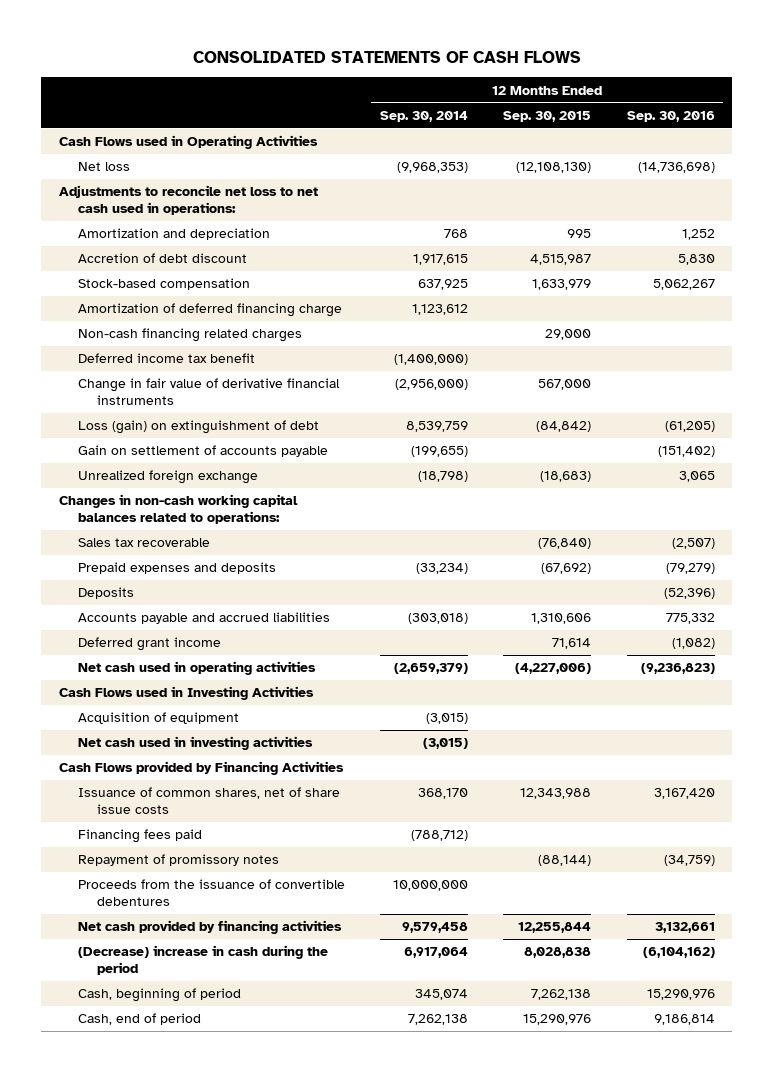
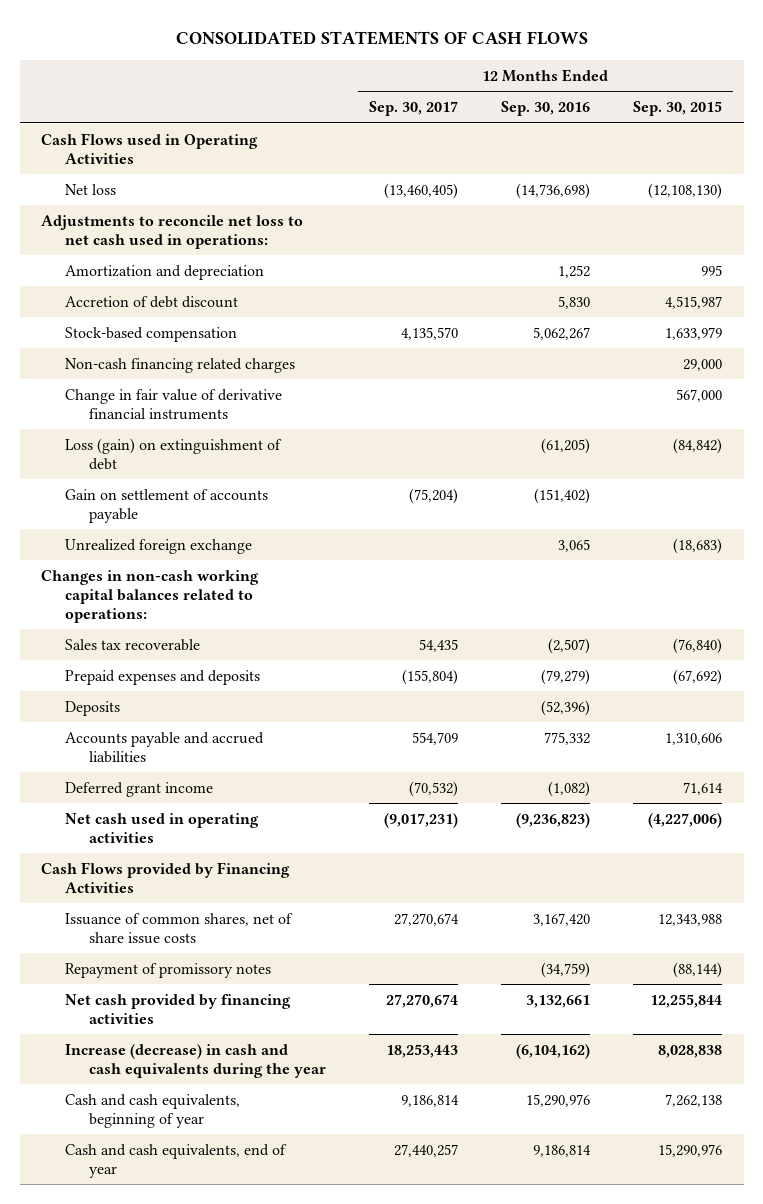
[380,111,469,123] Sep. 30, 2014 -> none
none -> [368,101,458,117] Sep. 30, 2017
[77,303,342,318] Amortization of deferred financing charge -> none
[77,353,255,364] Deferred income tax benefit -> none
[58,686,314,701] Cash Flows used in Investing Activities -> none
[77,712,239,725] Acquisition of equipment -> none
[77,736,313,751] Net cash used in investing activities -> none
[77,829,202,844] Financing fees paid -> none
[77,879,345,906] Proceeds from the issuance of convertible debentures -> none
[77,945,328,975] (Decrease) increase in cash during the period -> [64,1043,326,1078] Increase (decrease) in cash and cash equivalents during the year
[77,988,241,1003] Cash, beginning of period -> [64,1093,240,1128] Cash and cash equivalents, beginning of year
[77,1013,201,1026] Cash, end of period -> [64,1143,287,1178] Cash and cash equivalents, end of year

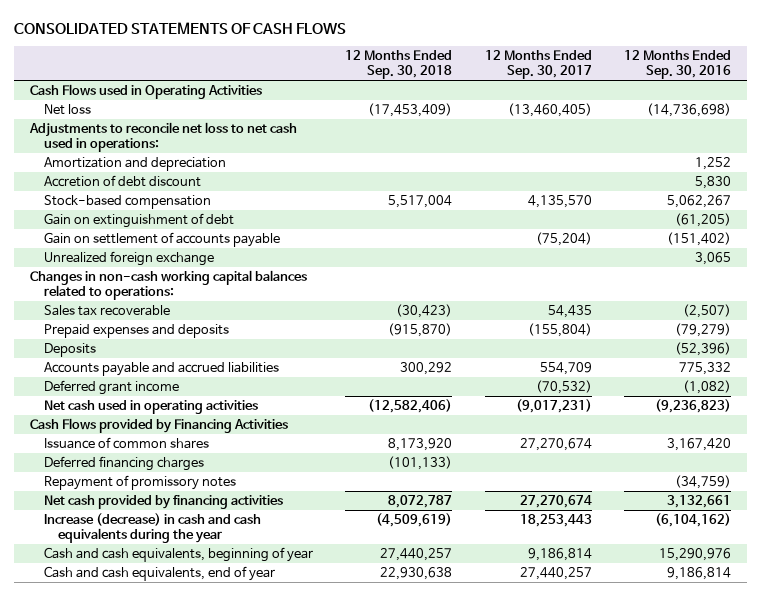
[633,101,723,117] Sep. 30, 2015 -> none
none -> [345,50,453,80] 12 Months Ended Sep. 30, 2018
[64,357,295,373] Non-cash financing related charges -> none
[64,388,282,420] Change in fair value of derivative financial instruments -> none
[64,437,282,470] Loss (gain) on extinguishment of debt -> [44,213,235,229] Gain on extinguishment of debt
[64,912,293,944] Issuance of common shares, net of share issue costs -> [44,437,210,450] Issuance of common shares
none -> [44,456,205,472] Deferred financing charges

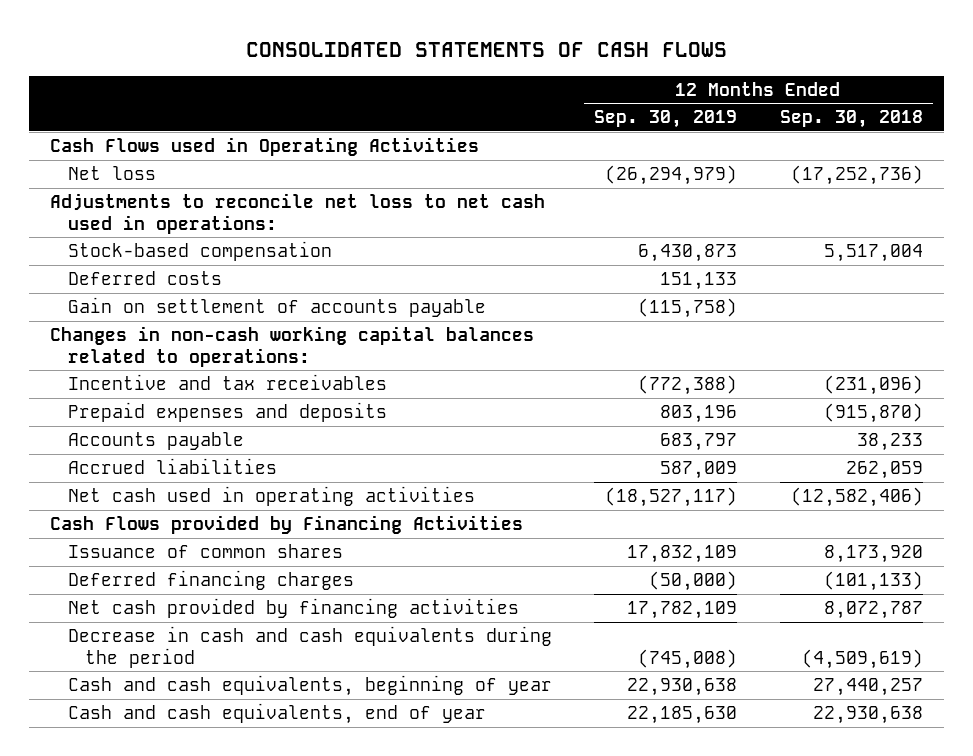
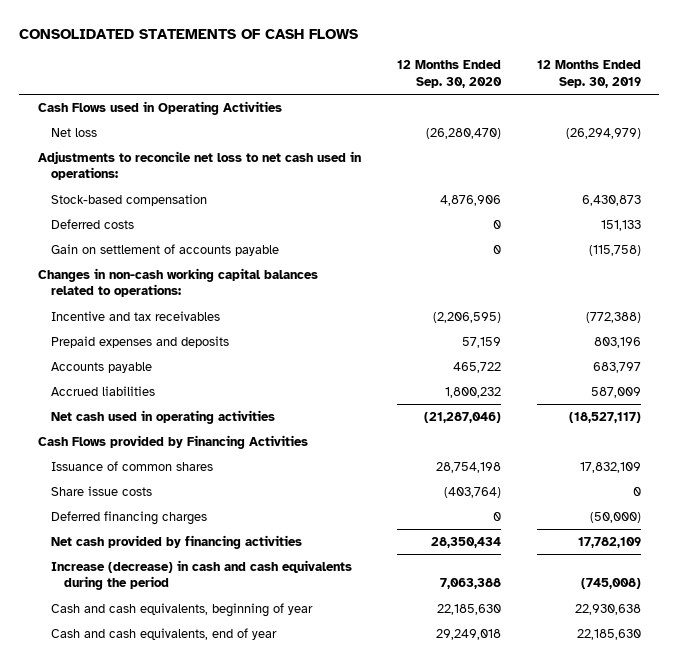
[779,110,923,129] Sep. 30, 2018 -> none
none -> [396,60,502,88] 12 Months Ended Sep. 30, 2020
none -> [50,486,152,497] Share issue costs
[67,626,552,669] Decrease in cash and cash equivalents during the period -> [50,560,352,591] Increase (decrease) in cash and cash equivalents during the period

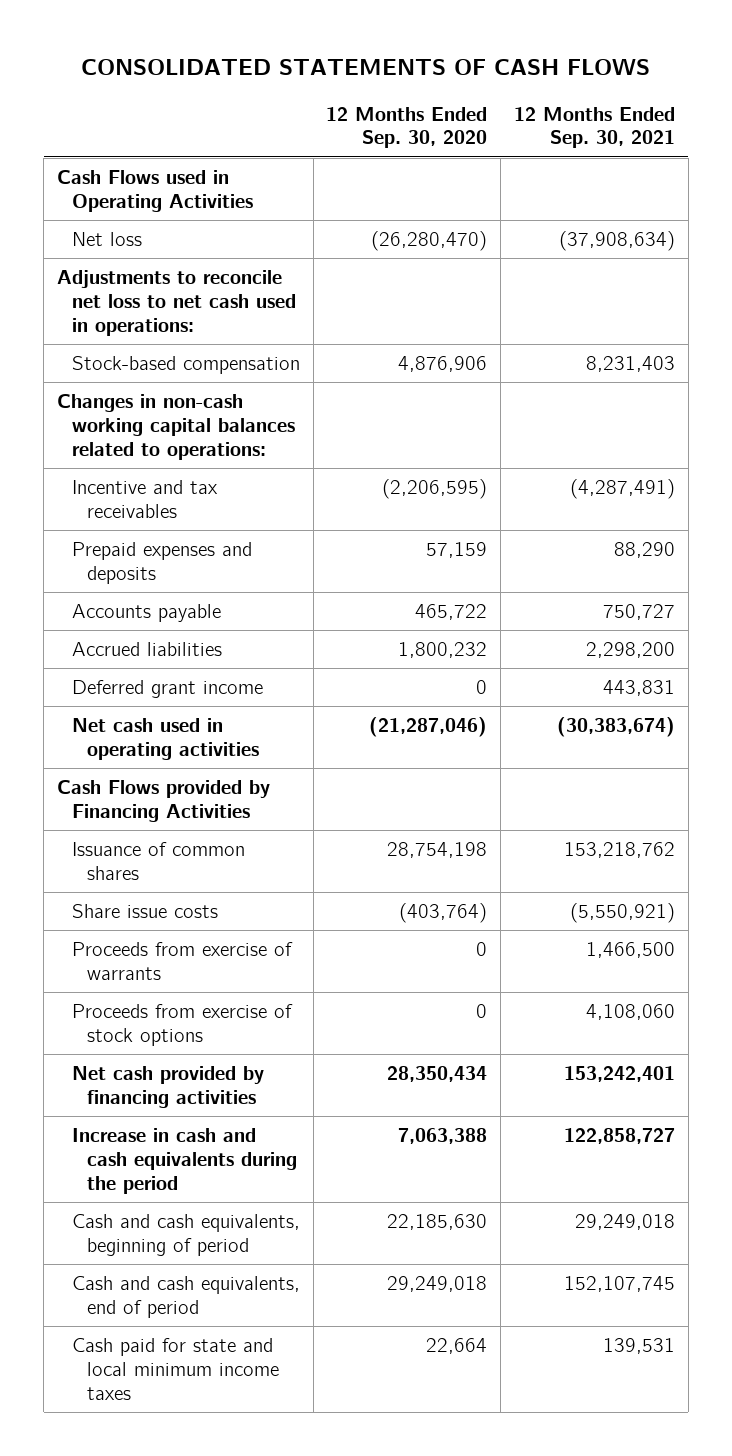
[536,60,641,88] 12 Months Ended Sep. 30, 2019 -> none
none -> [513,106,675,149] 12 Months Ended Sep. 30, 2021
[50,219,134,230] Deferred costs -> none
[50,244,279,257] Gain on settlement of accounts payable -> none
none -> [72,680,264,699] Deferred grant income
[50,511,207,526] Deferred financing charges -> none
none -> [72,942,294,980] Proceeds from exercise of warrants
none -> [72,1004,294,1046] Proceeds from exercise of stock options
[50,560,352,591] Increase (decrease) in cash and cash equivalents during the period -> [72,1128,298,1194] Increase in cash and cash equivalents during the period
[50,603,313,618] Cash and cash equivalents, beginning of year -> [72,1214,301,1256] Cash and cash equivalents, beginning of period
[50,628,277,641] Cash and cash equivalents, end of year -> [72,1276,301,1318] Cash and cash equivalents, end of period
none -> [72,1338,280,1400] Cash paid for state and local minimum income taxes

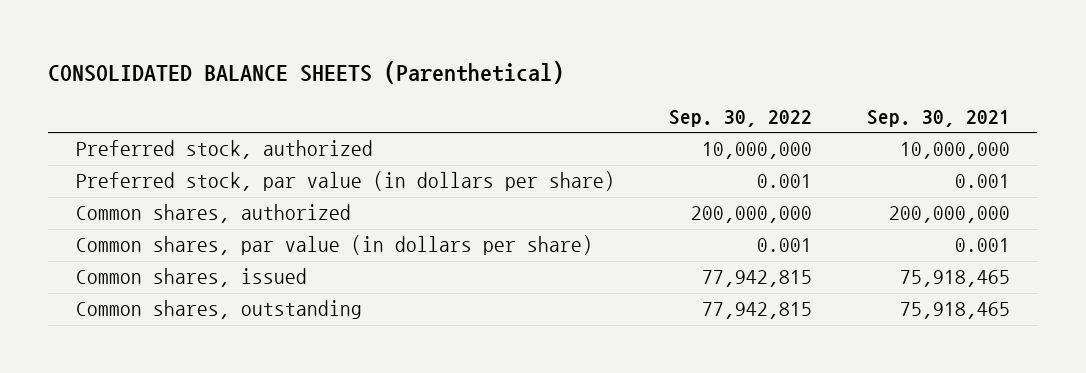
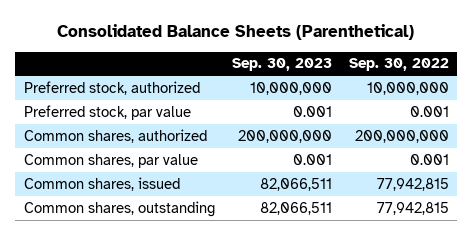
[48,61,565,85] CONSOLIDATED BALANCE SHEETS (Parenthetical) -> [57,24,415,41] Consolidated Balance Sheets (Parenthetical)
[866,109,1010,127] Sep. 30, 2021 -> none
none -> [231,58,332,72] Sep. 30, 2023
[75,171,615,192] Preferred stock, par value (in dollars per share) -> [23,104,191,120] Preferred stock, par value
[75,235,593,256] Common shares, par value (in dollars per share) -> [23,153,198,168] Common shares, par value

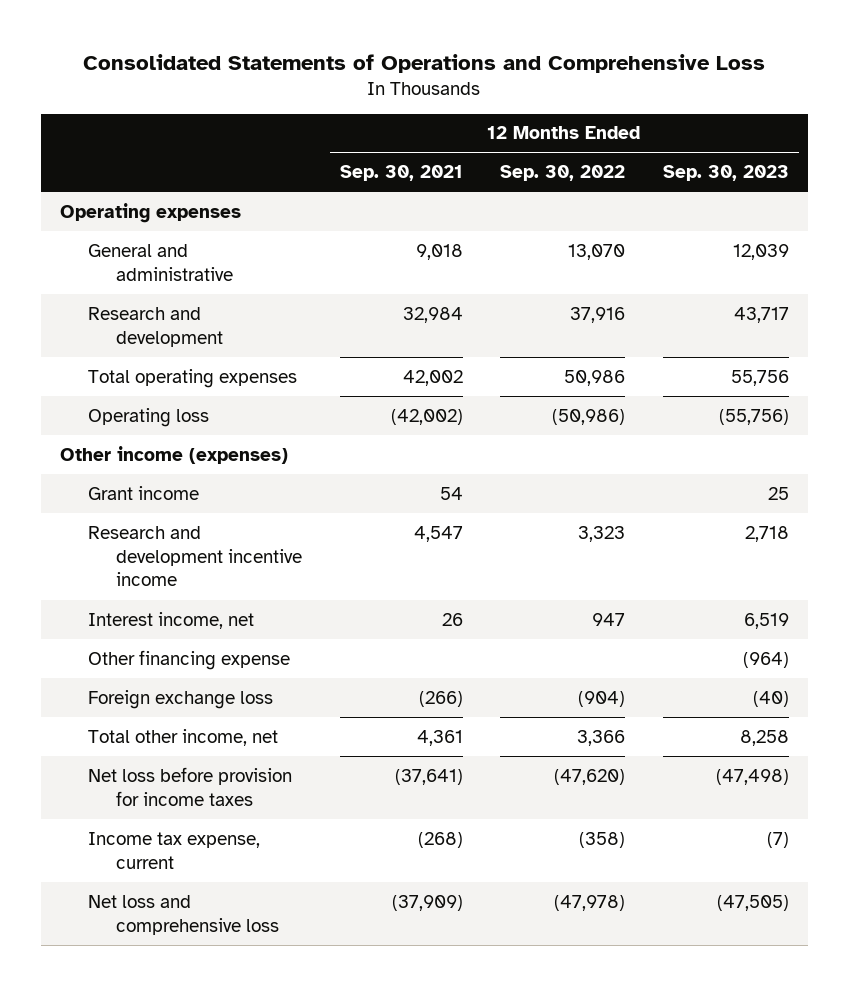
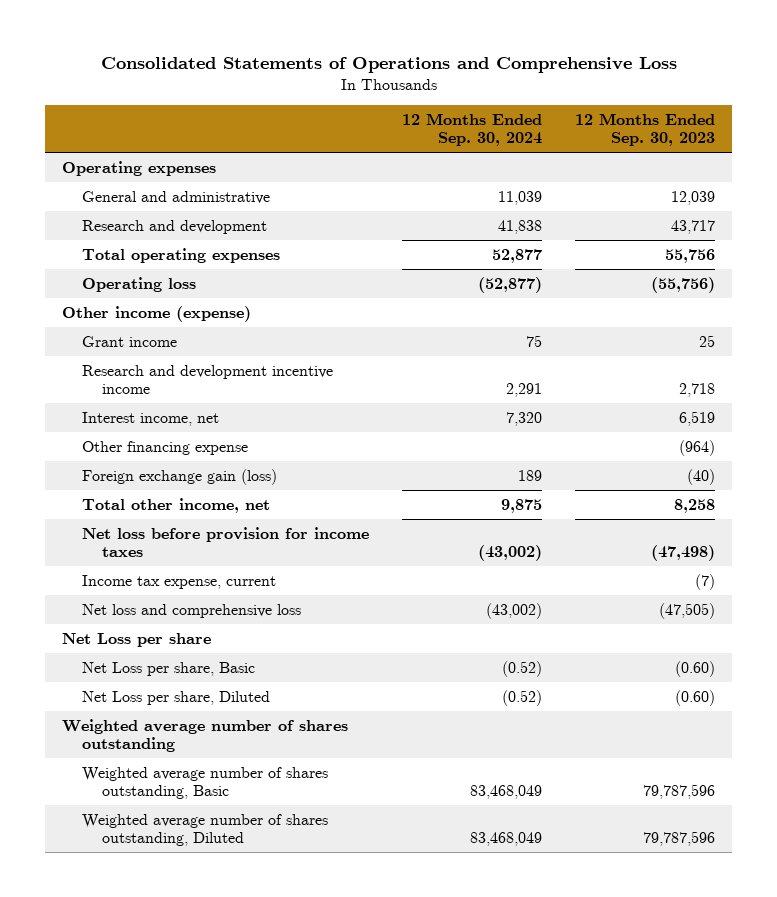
[339,165,463,182] Sep. 30, 2021 -> none
[500,165,626,182] Sep. 30, 2022 -> none
none -> [402,112,543,147] 12 Months Ended Sep. 30, 2024
[59,445,288,464] Other income (expenses) -> [61,305,251,322] Other income (expense)
[87,689,273,709] Foreign exchange loss -> [82,468,278,485] Foreign exchange gain (loss)
none -> [61,632,211,647] Net Loss per share
none -> [82,661,256,676] Net Loss per share, Basic
none -> [82,690,271,705] Net Loss per share, Diluted
none -> [61,718,348,753] Weighted average number of shares outstanding
none -> [82,766,329,800] Weighted average number of shares outstanding, Basic
none -> [82,813,329,847] Weighted average number of shares outstanding, Diluted

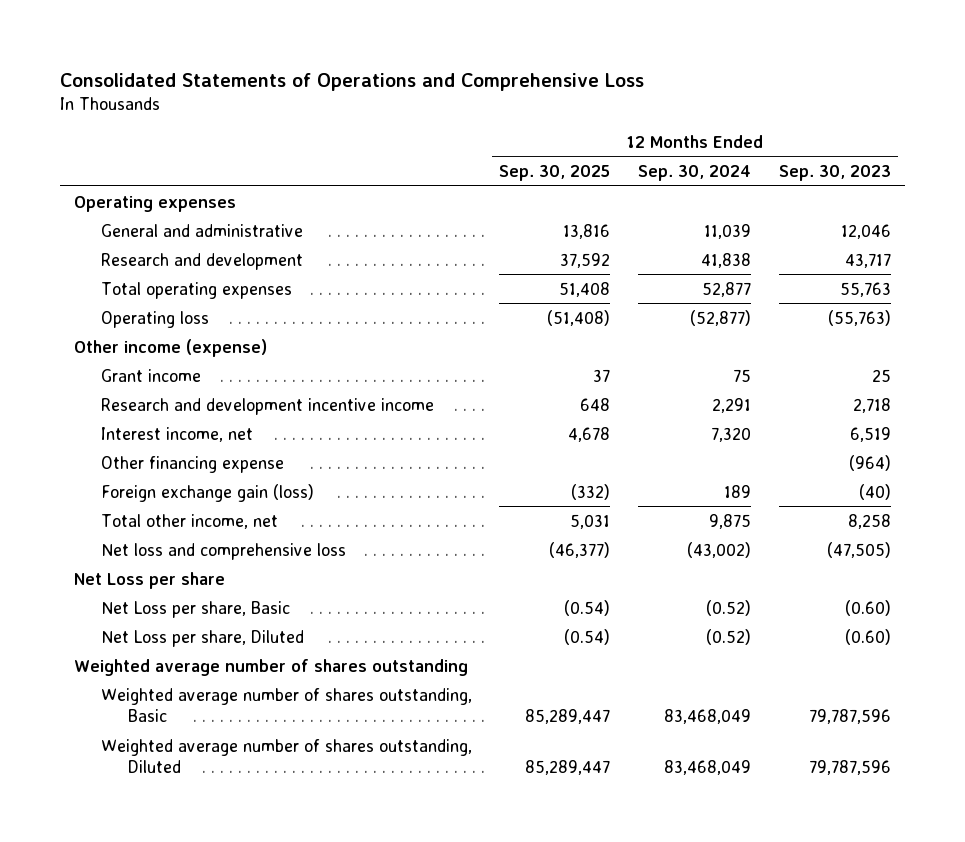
none -> [499,165,611,182] Sep. 30, 2025
[671,190,716,205] 12,039 -> [841,223,892,239] 12,046
[665,248,716,263] 55,756 -> [840,281,892,297] 55,763
[651,276,716,293] (55,756) -> [828,309,892,326] (55,763)
[82,526,370,558] Net loss before provision for income taxes -> none
[82,574,277,589] Income tax expense, current -> none

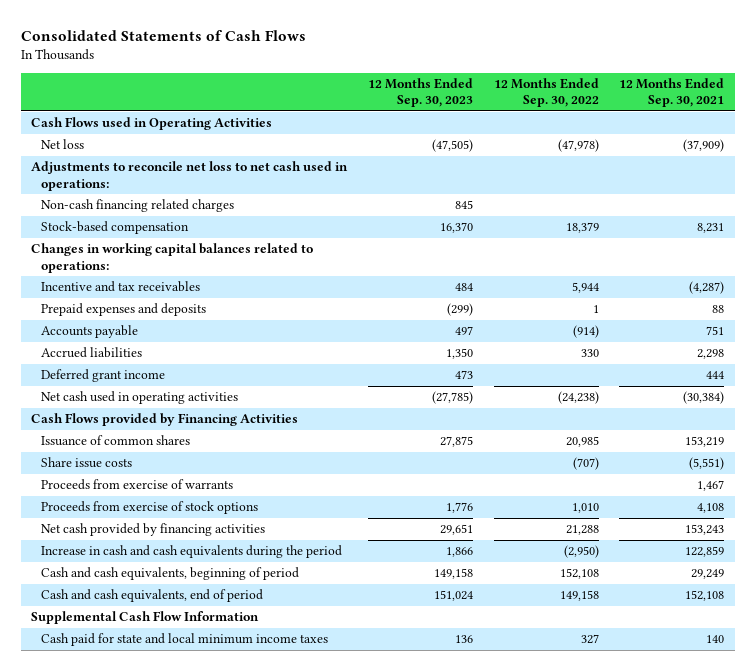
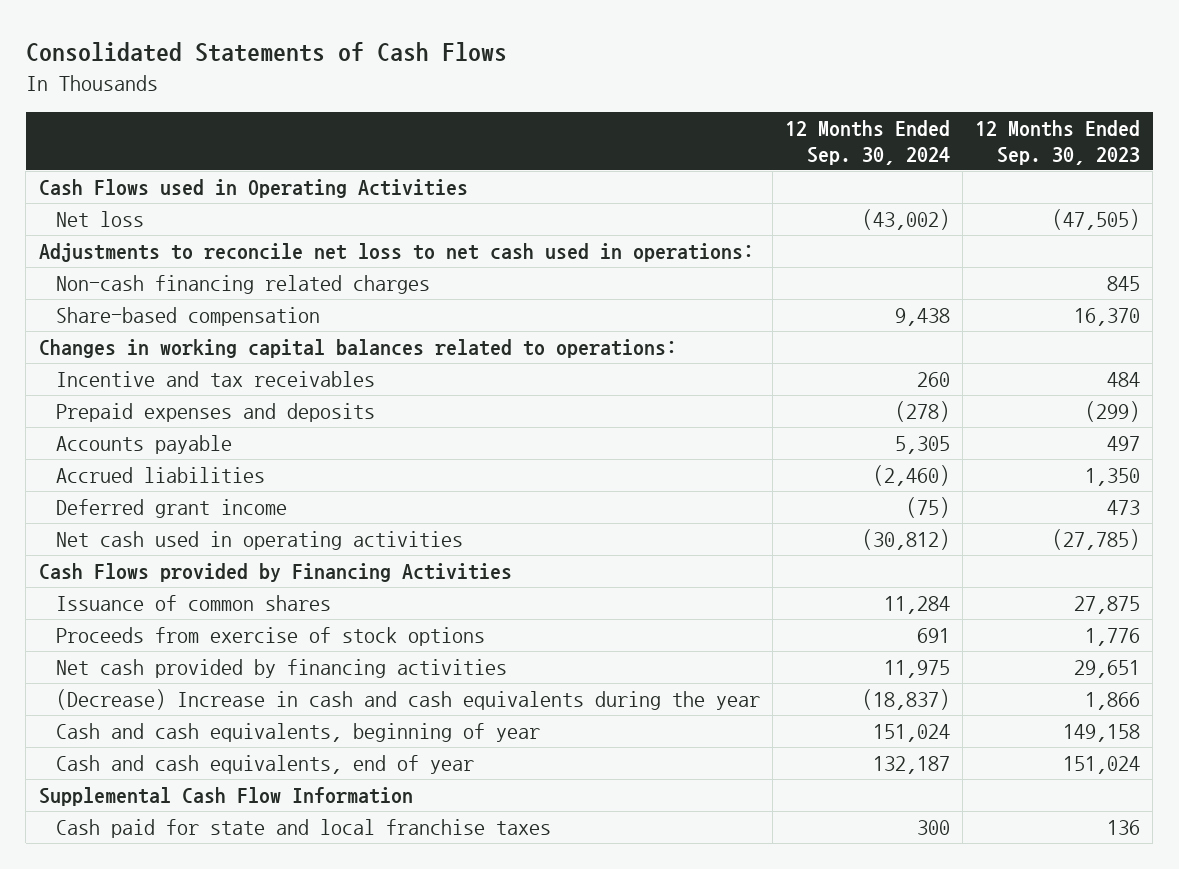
[493,78,599,108] 12 Months Ended Sep. 30, 2022 -> none
[619,78,725,108] 12 Months Ended Sep. 30, 2021 -> none
none -> [784,120,950,166] 12 Months Ended Sep. 30, 2024
[40,221,189,235] Stock-based compensation -> [55,306,320,326] Share-based compensation
[40,457,132,469] Share issue costs -> none
[40,479,233,491] Proceeds from exercise of warrants -> none
[40,545,342,559] Increase in cash and cash equivalents during the period -> [55,688,760,710] (Decrease) Increase in cash and cash equivalents during the year
[40,567,299,581] Cash and cash equivalents, beginning of period -> [55,722,540,742] Cash and cash equivalents, beginning of year
[40,589,263,603] Cash and cash equivalents, end of period -> [55,754,474,774] Cash and cash equivalents, end of year
[40,633,328,647] Cash paid for state and local minimum income taxes -> [55,818,551,838] Cash paid for state and local franchise taxes

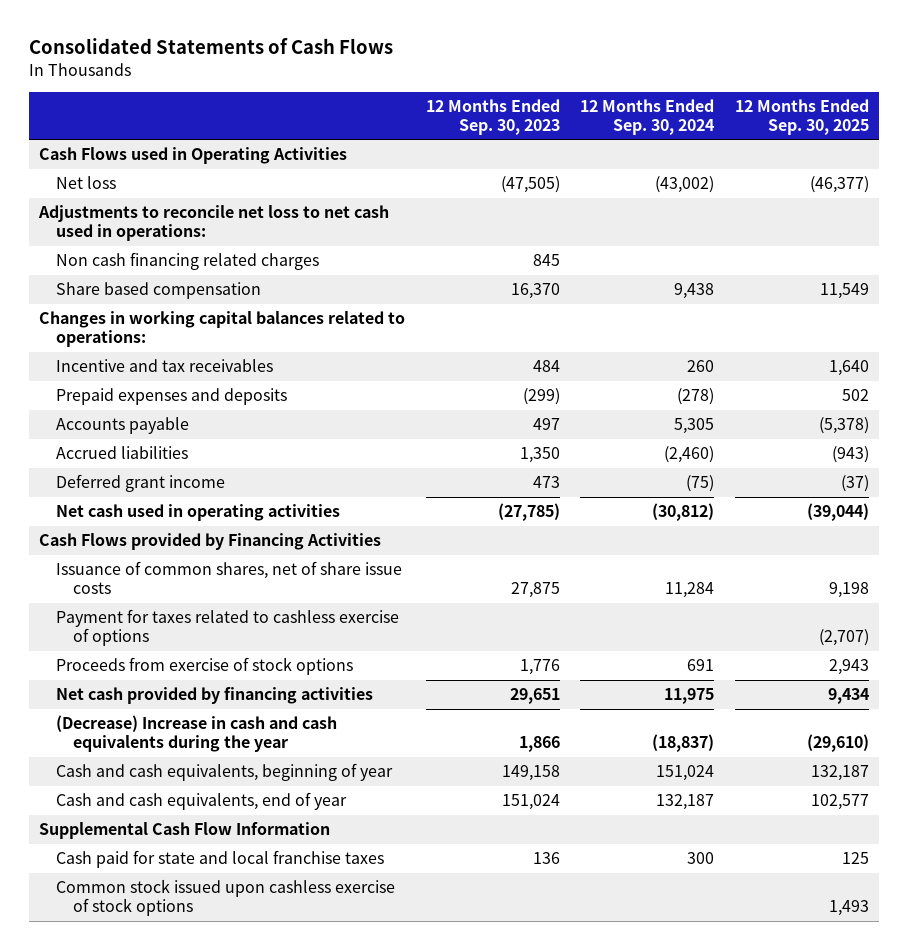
none -> [734,98,869,135] 12 Months Ended Sep. 30, 2025
[55,274,430,294] Non-cash financing related charges -> [56,252,320,271] Non cash financing related charges
[55,306,320,326] Share-based compensation -> [56,282,262,300] Share based compensation
[55,594,331,611] Issuance of common shares -> [56,561,403,595] Issuance of common shares, net of share issue costs
none -> [56,609,400,647] Payment for taxes related to cashless exercise of options
none -> [56,879,396,917] Common stock issued upon cashless exercise of stock options

